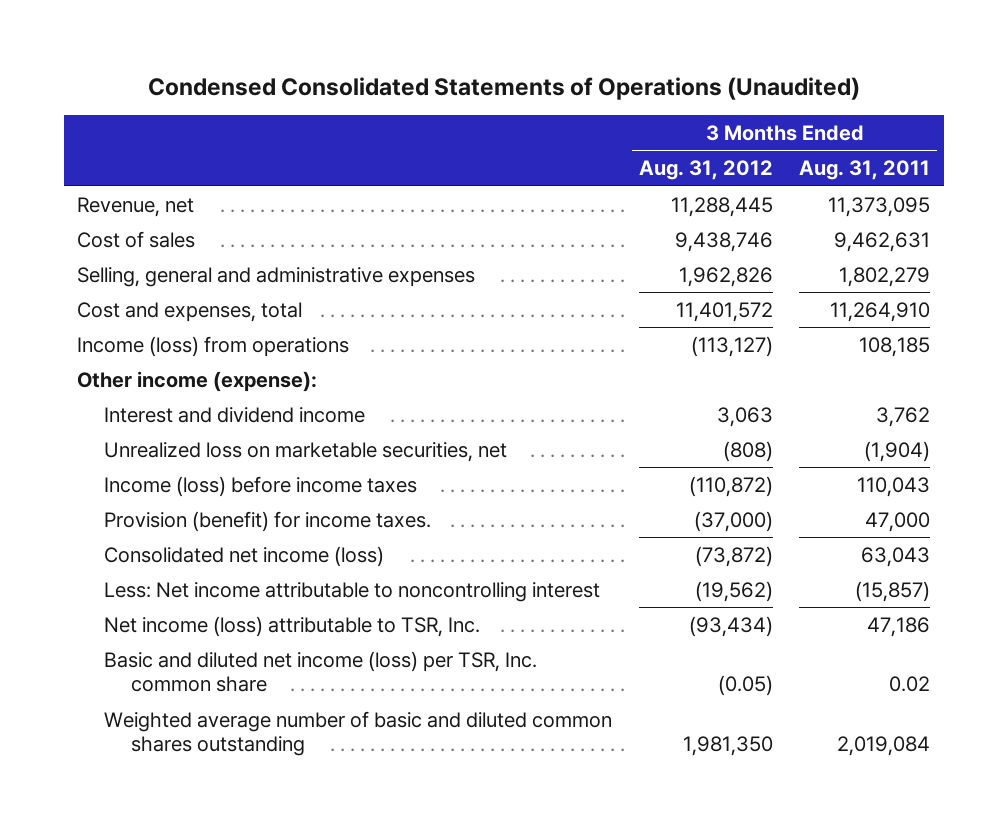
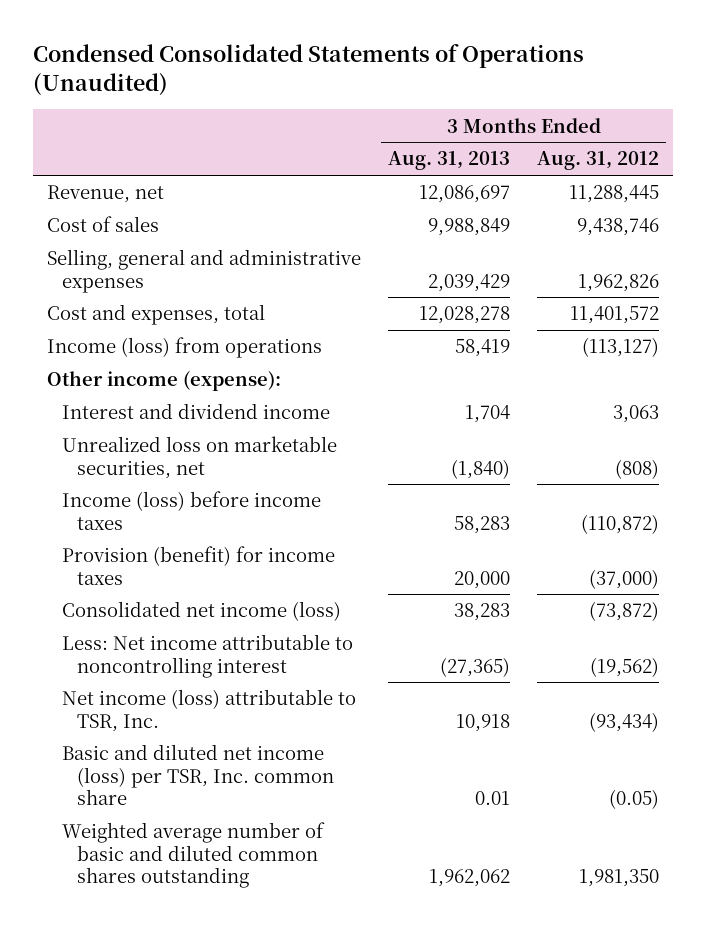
[799,160,931,181] Aug. 31, 2011 -> none
none -> [388,151,511,171] Aug. 31, 2013
[104,510,432,532] Provision (benefit) for income taxes. -> [62,546,336,585] Provision (benefit) for income taxes

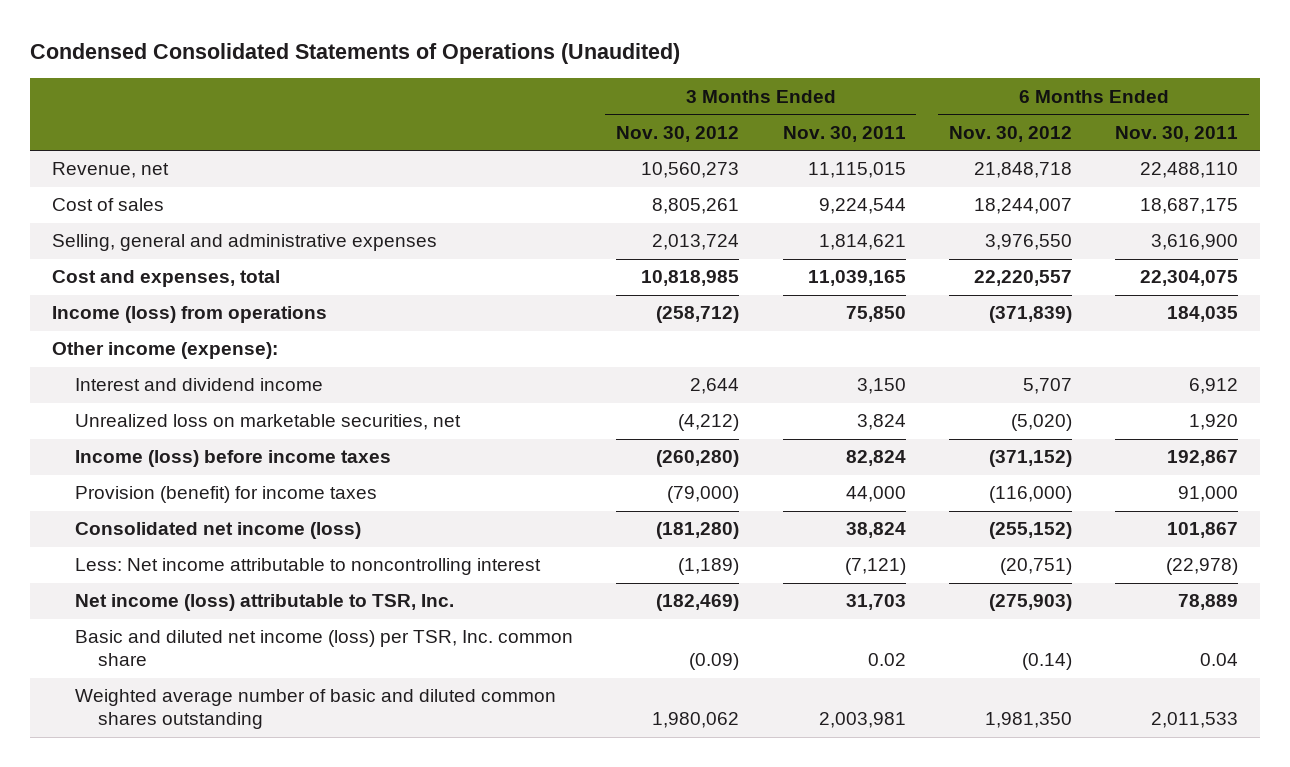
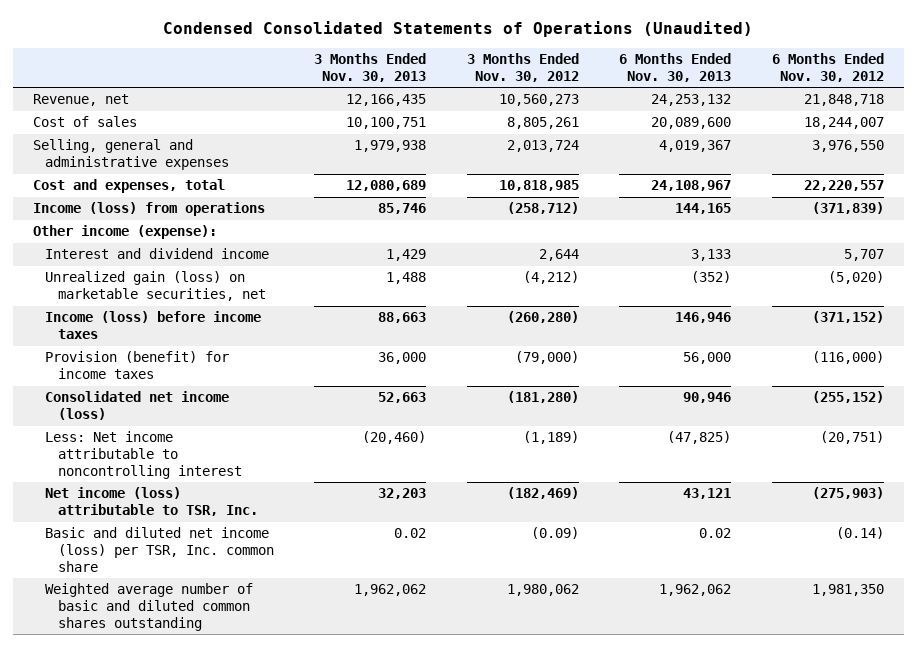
[782,125,906,142] Nov. 30, 2011 -> none
[1115,125,1239,142] Nov. 30, 2011 -> none
none -> [314,53,427,82] 3 Months Ended Nov. 30, 2013
none -> [619,53,732,82] 6 Months Ended Nov. 30, 2013
[74,414,461,431] Unrealized loss on marketable securities, net -> [45,271,266,302] Unrealized gain (loss) on marketable securities, net

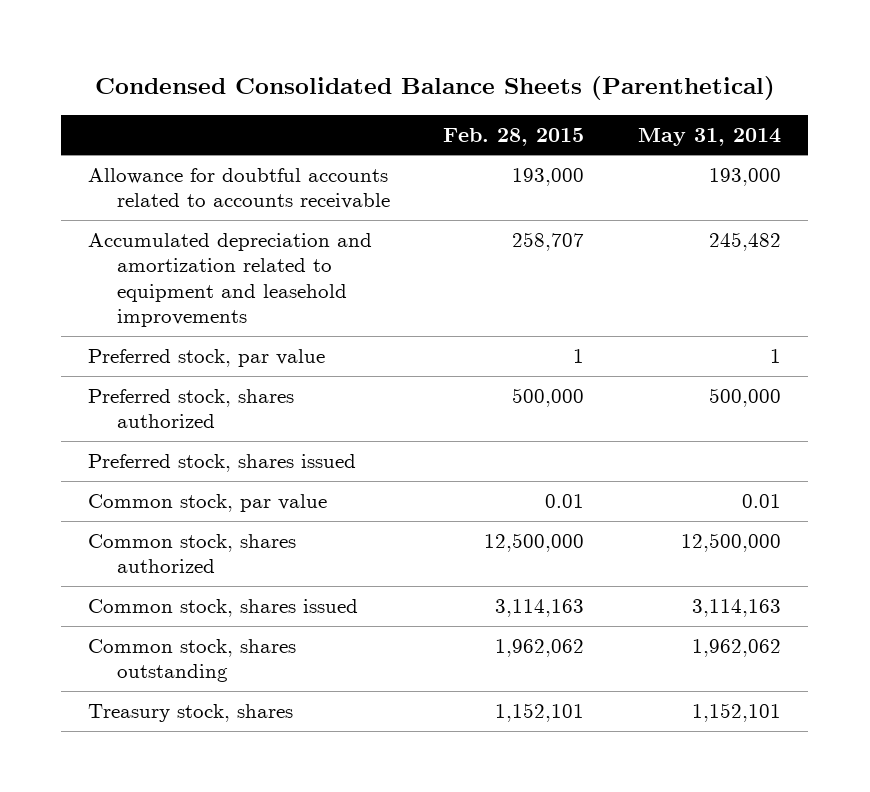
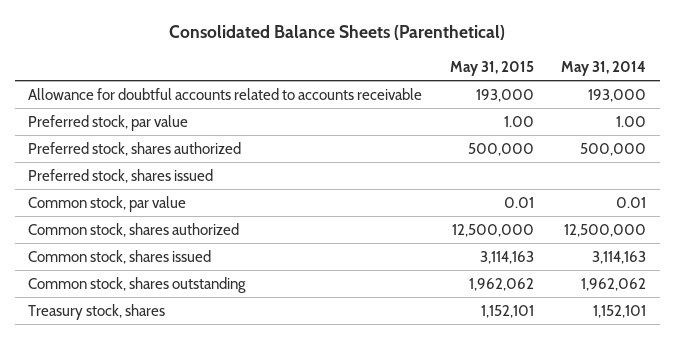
[94,75,775,100] Condensed Consolidated Balance Sheets (Parenthetical) -> [169,25,506,41] Consolidated Balance Sheets (Parenthetical)
[443,127,585,146] Feb. 28, 2015 -> none
none -> [449,61,534,77] May 31, 2015
[88,233,373,328] Accumulated depreciation and amortization related to equipment and leasehold improvements -> none
[770,349,782,364] 1 -> [616,115,647,127] 1.00

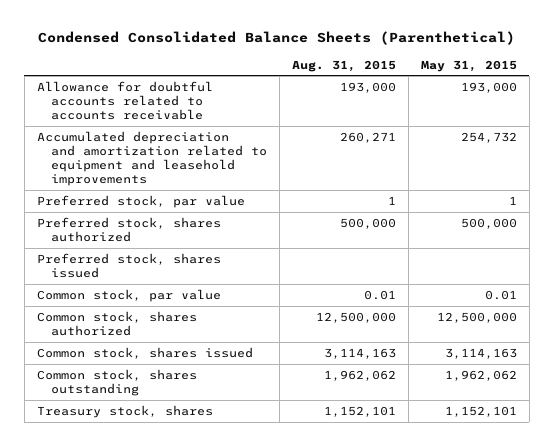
[169,25,506,41] Consolidated Balance Sheets (Parenthetical) -> [37,31,515,46] Condensed Consolidated Balance Sheets (Parenthetical)
[561,61,647,77] May 31, 2014 -> none
none -> [291,59,396,72] Aug. 31, 2015
none -> [36,130,267,186] Accumulated depreciation and amortization related to equipment and leasehold improvements
[503,115,534,127] 1.00 -> [508,195,517,205] 1

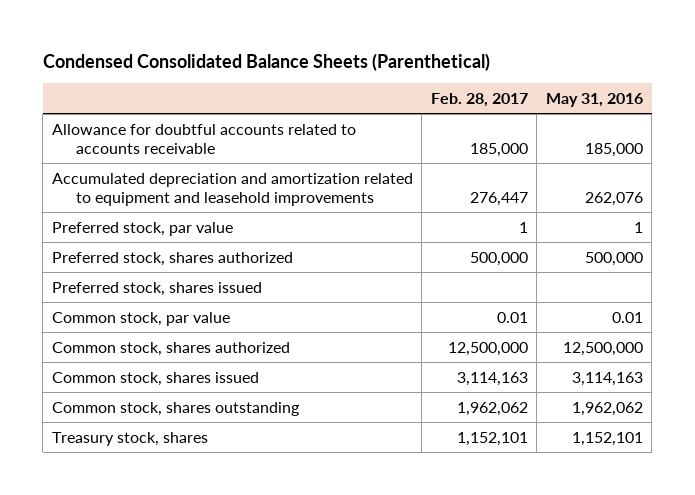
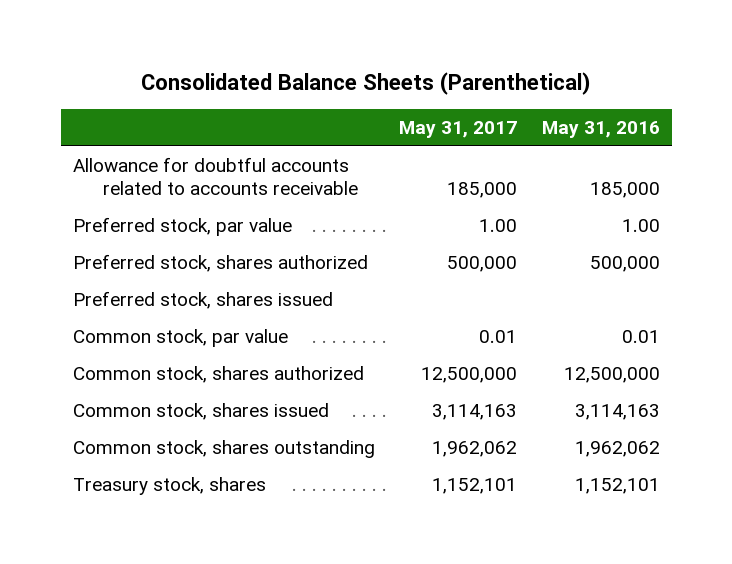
[42,52,490,71] Condensed Consolidated Balance Sheets (Parenthetical) -> [141,72,592,96] Consolidated Balance Sheets (Parenthetical)
[430,93,528,108] Feb. 28, 2017 -> none
none -> [399,121,518,139] May 31, 2017
[51,172,413,206] Accumulated depreciation and amortization related to equipment and leasehold improvements -> none
[633,221,643,233] 1 -> [621,219,660,233] 1.00

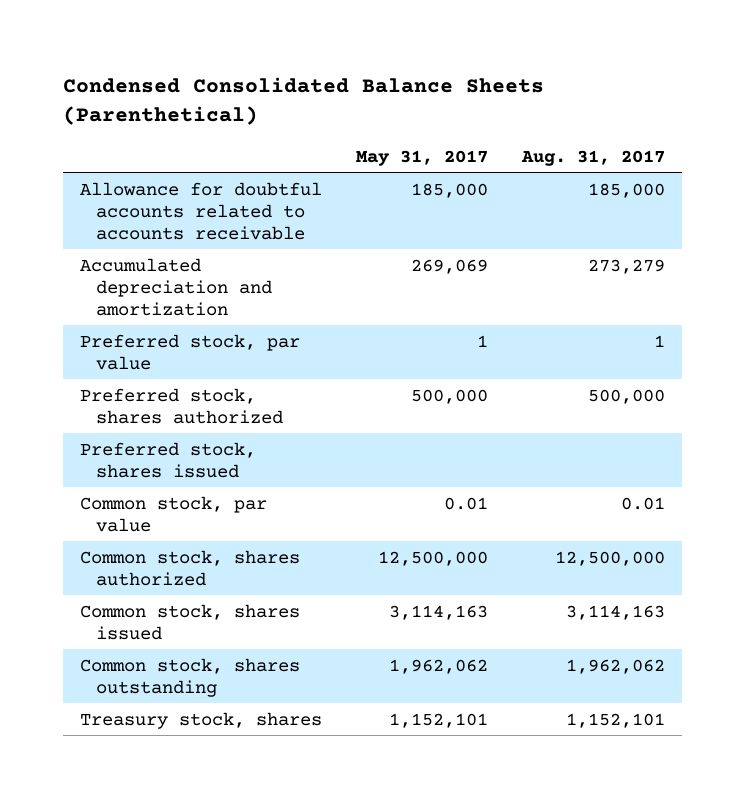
[141,72,592,96] Consolidated Balance Sheets (Parenthetical) -> [62,76,544,126] Condensed Consolidated Balance Sheets (Parenthetical)
[541,121,660,139] May 31, 2016 -> none
none -> [520,149,665,166] Aug. 31, 2017
none -> [79,257,272,316] Accumulated depreciation and amortization
[479,219,518,233] 1.00 -> [476,334,488,347] 1

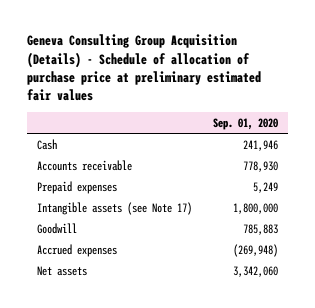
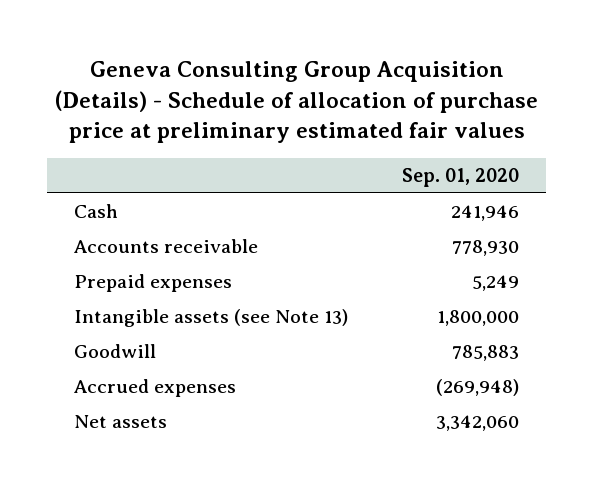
[37,201,193,215] Intangible assets (see Note 17) -> [73,309,348,328] Intangible assets (see Note 13)

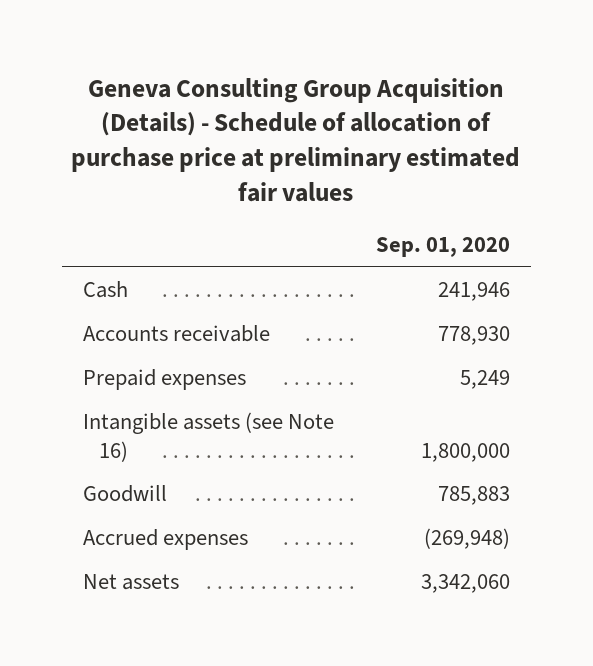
[73,309,348,328] Intangible assets (see Note 13) -> [82,412,334,462] Intangible assets (see Note 16)

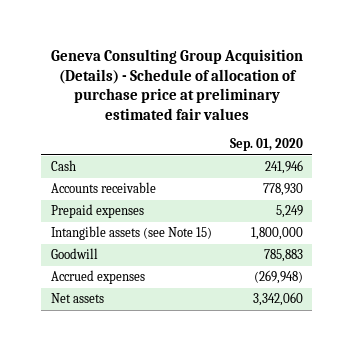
[82,412,334,462] Intangible assets (see Note 16) -> [50,226,212,241] Intangible assets (see Note 15)

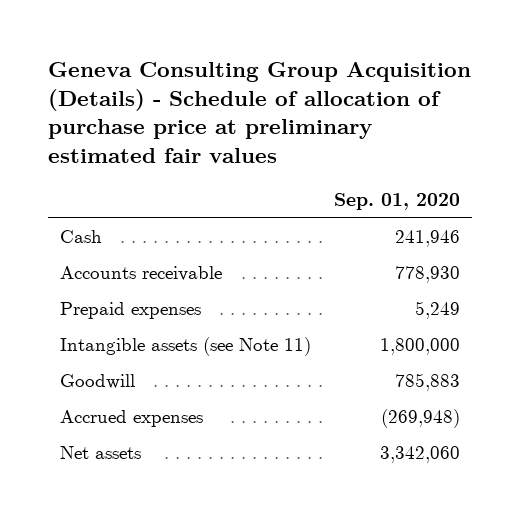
[50,226,212,241] Intangible assets (see Note 15) -> [59,337,311,357] Intangible assets (see Note 11)

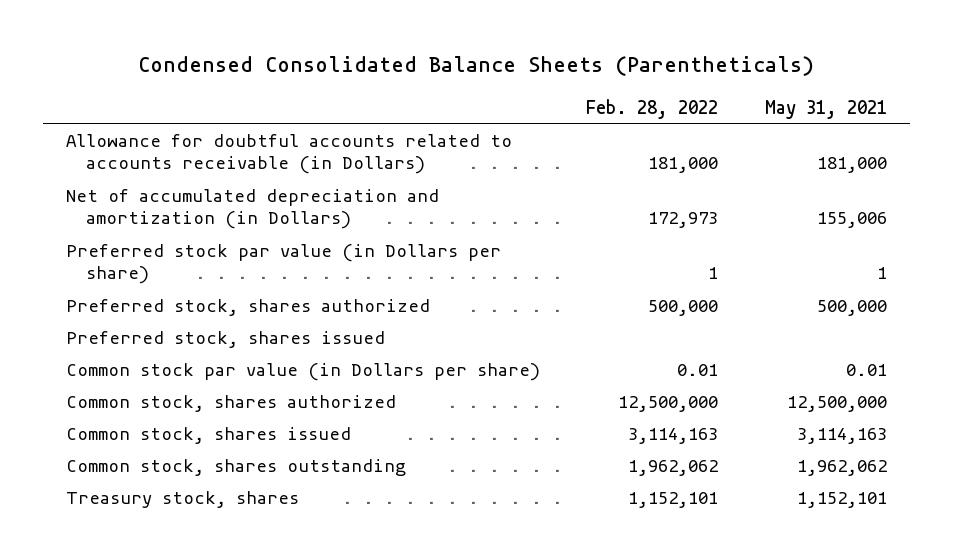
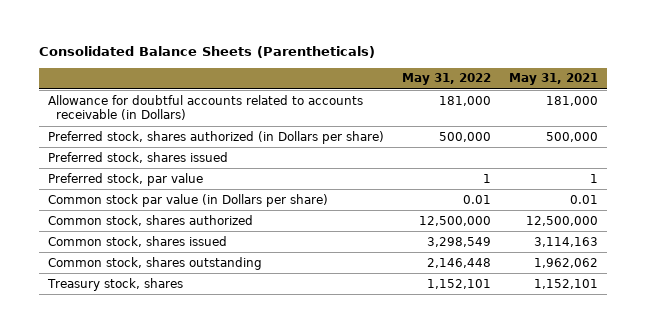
[138,56,815,77] Condensed Consolidated Balance Sheets (Parentheticals) -> [38,46,375,59] Consolidated Balance Sheets (Parentheticals)
[586,98,719,119] Feb. 28, 2022 -> none
none -> [402,73,492,86] May 31, 2022
[66,188,440,230] Net of accumulated depreciation and amortization (in Dollars) -> none
[66,298,431,316] Preferred stock, shares authorized -> none
[66,243,502,285] Preferred stock par value (in Dollars per share) -> [47,130,384,144] Preferred stock, shares authorized (in Dollars per share)
[876,267,887,280] 1 -> [546,131,599,142] 500,000
none -> [47,172,203,186] Preferred stock, par value

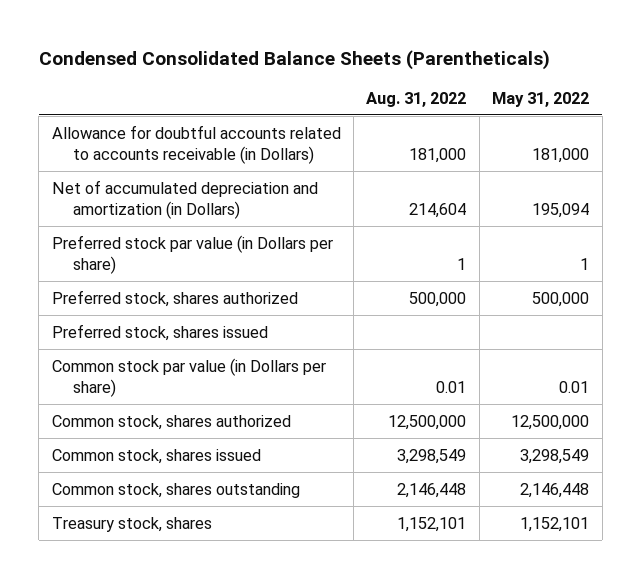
[38,46,375,59] Consolidated Balance Sheets (Parentheticals) -> [38,49,550,70] Condensed Consolidated Balance Sheets (Parentheticals)
[509,73,599,86] May 31, 2021 -> none
none -> [366,92,467,108] Aug. 31, 2022
none -> [51,179,318,219] Net of accumulated depreciation and amortization (in Dollars)
[47,130,384,144] Preferred stock, shares authorized (in Dollars per share) -> [51,234,333,274] Preferred stock par value (in Dollars per share)
[439,131,492,142] 500,000 -> [580,257,590,270] 1
none -> [51,289,298,307] Preferred stock, shares authorized
[47,172,203,186] Preferred stock, par value -> none

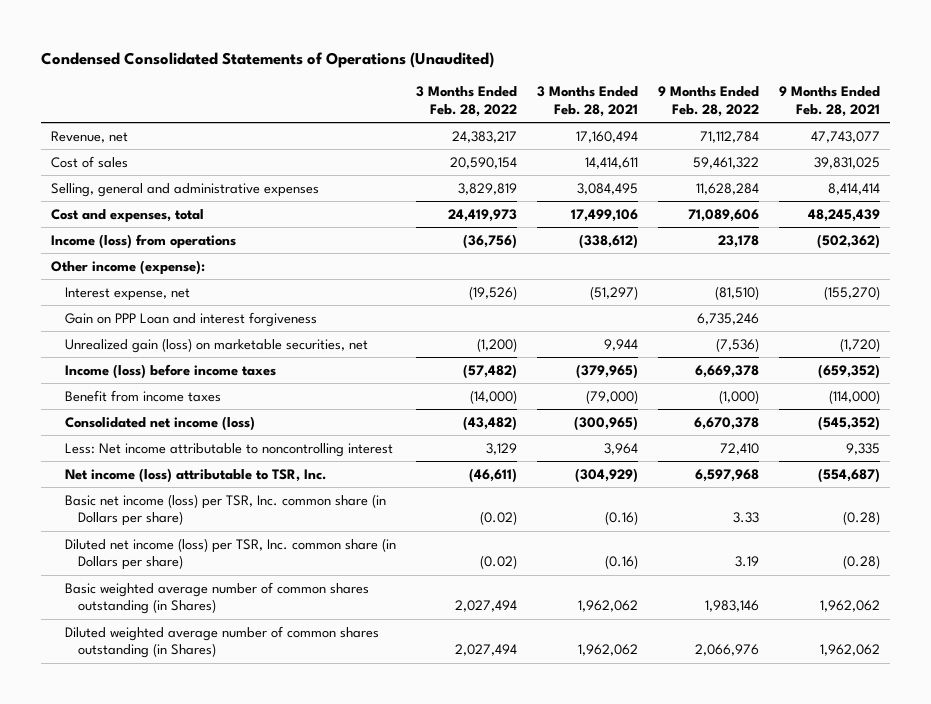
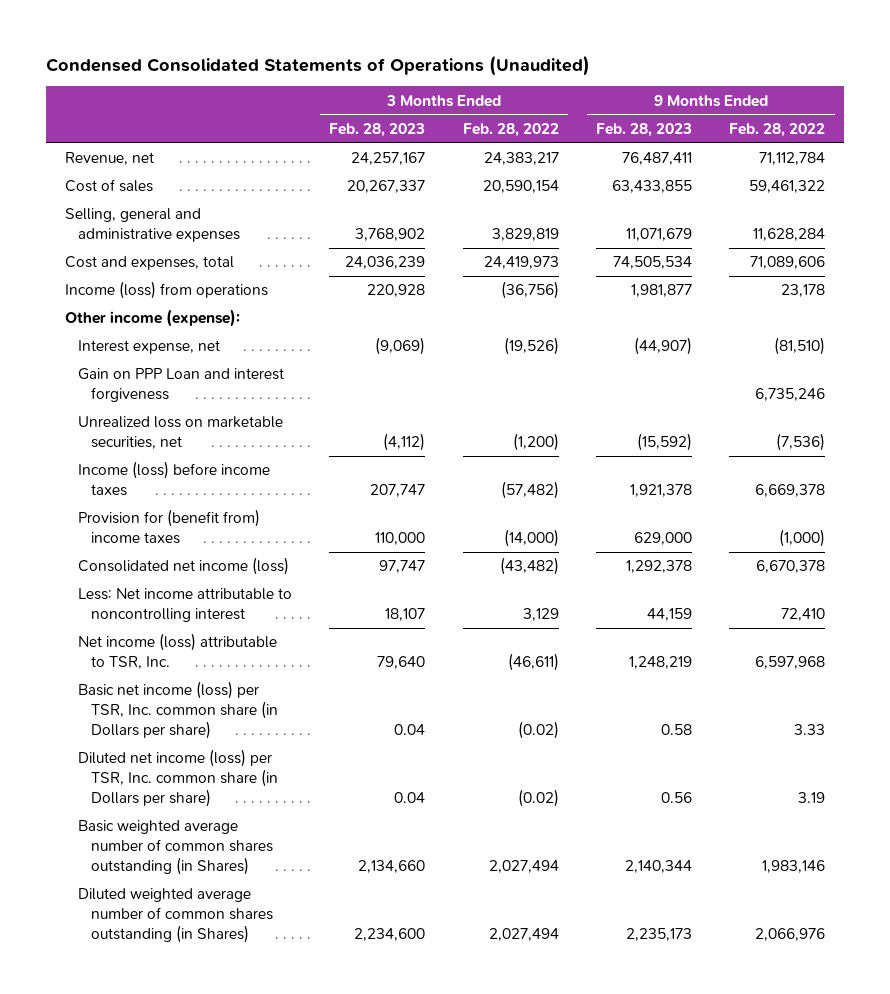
[536,86,638,117] 3 Months Ended Feb. 28, 2021 -> none
[778,86,880,117] 9 Months Ended Feb. 28, 2021 -> none
none -> [329,123,426,138] Feb. 28, 2023
none -> [596,123,693,138] Feb. 28, 2023
[64,337,368,353] Unrealized gain (loss) on marketable securities, net -> [77,416,283,450] Unrealized loss on marketable securities, net
[64,389,221,402] Benefit from income taxes -> [77,509,260,545] Provision for (benefit from) income taxes

